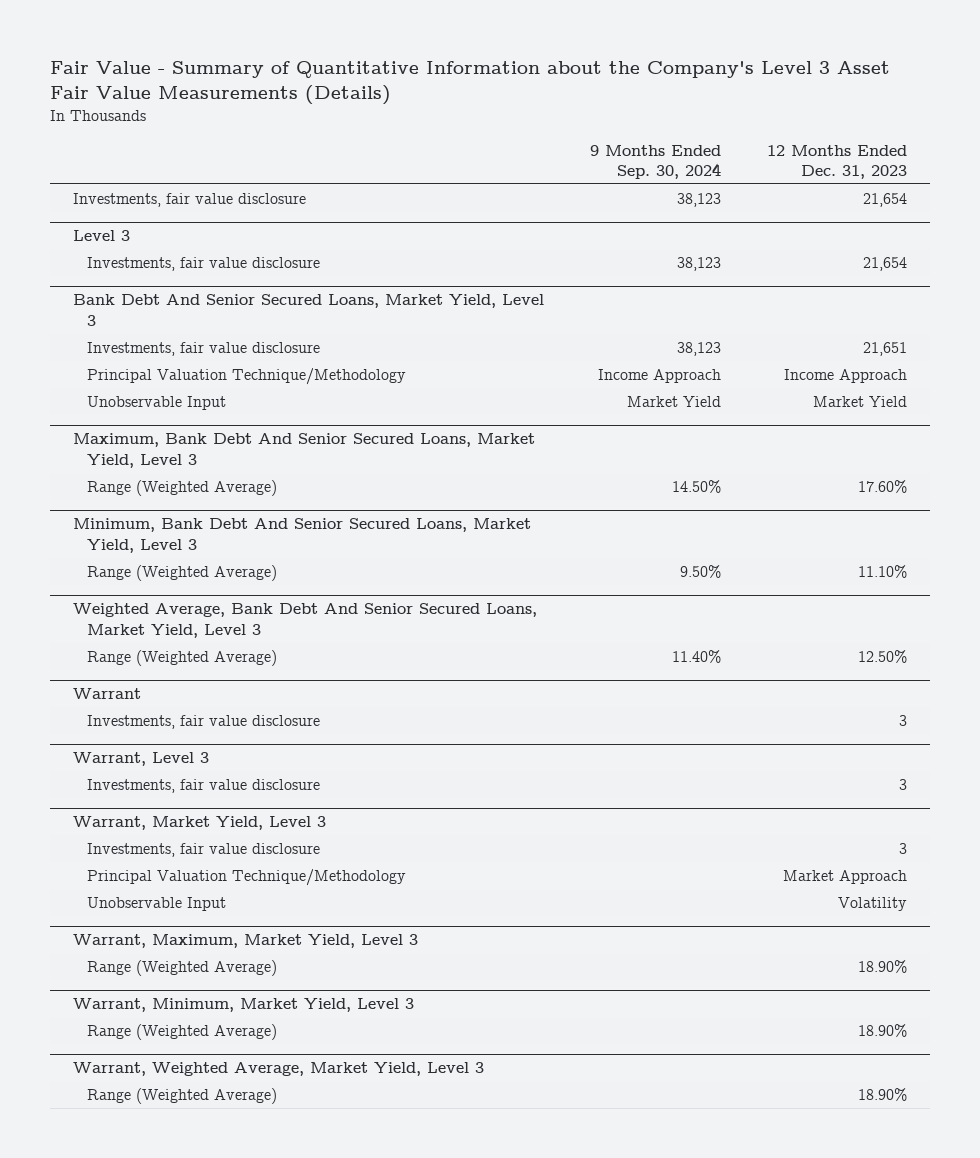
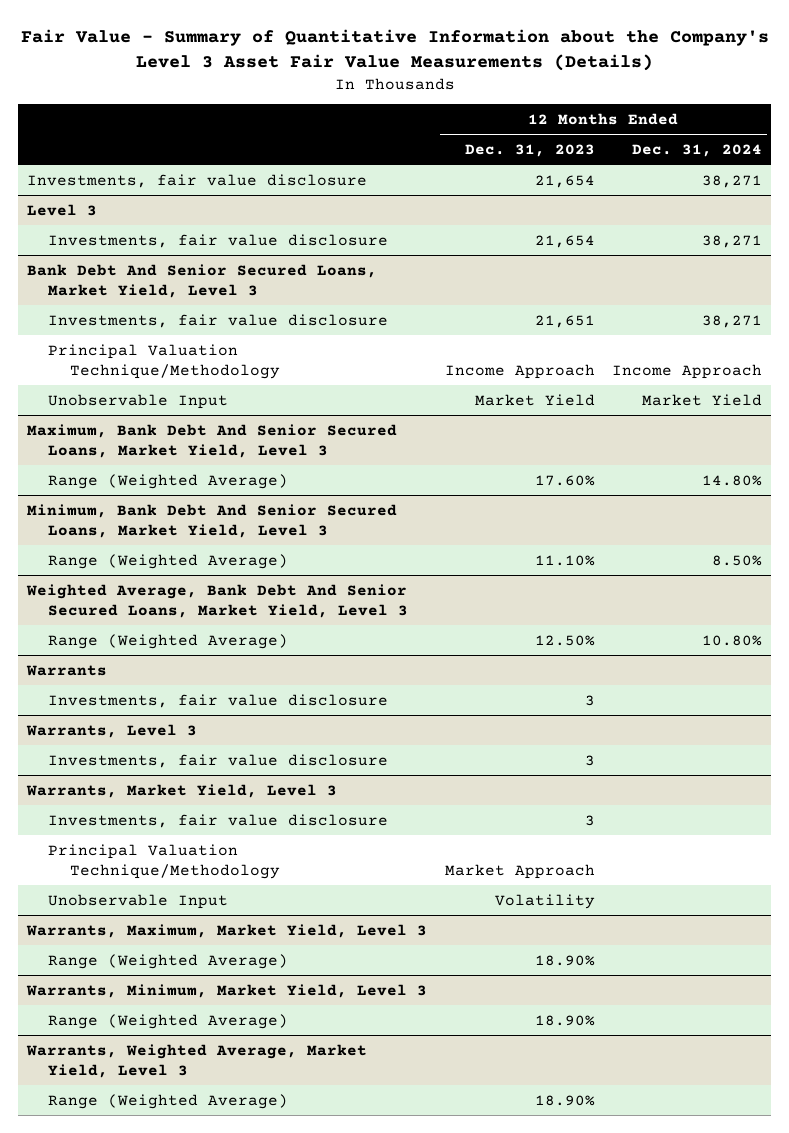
[589,144,721,179] 9 Months Ended Sep. 30, 2024 -> none
none -> [632,143,763,157] Dec. 31, 2024
[72,688,141,700] Warrant -> [25,664,107,676] Warrants
[72,752,209,767] Warrant, Level 3 -> [25,723,197,738] Warrants, Level 3
[72,816,326,831] Warrant, Market Yield, Level 3 -> [25,783,337,798] Warrants, Market Yield, Level 3
[72,934,418,949] Warrant, Maximum, Market Yield, Level 3 -> [25,923,427,938] Warrants, Maximum, Market Yield, Level 3
[72,998,414,1013] Warrant, Minimum, Market Yield, Level 3 -> [25,983,427,998] Warrants, Minimum, Market Yield, Level 3
[72,1062,484,1077] Warrant, Weighted Average, Market Yield, Level 3 -> [25,1043,367,1079] Warrants, Weighted Average, Market Yield, Level 3

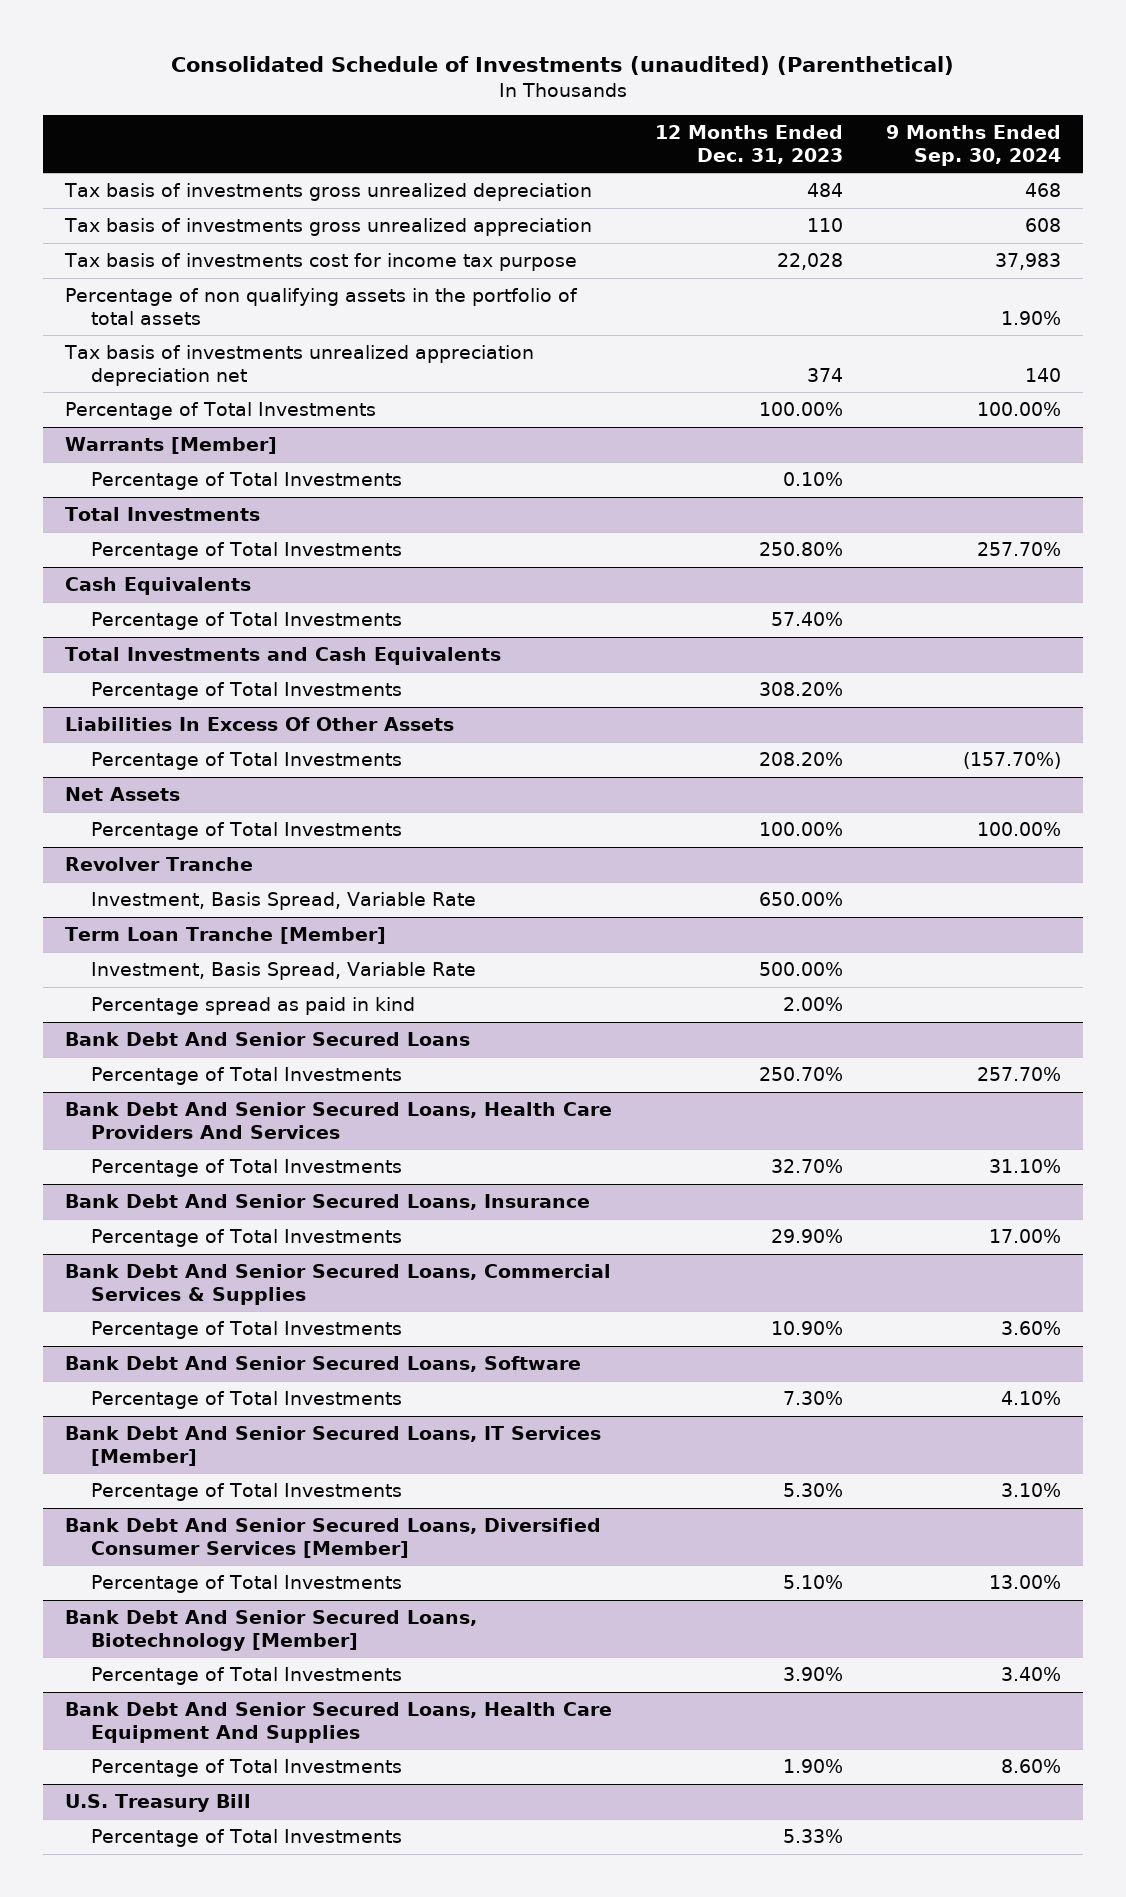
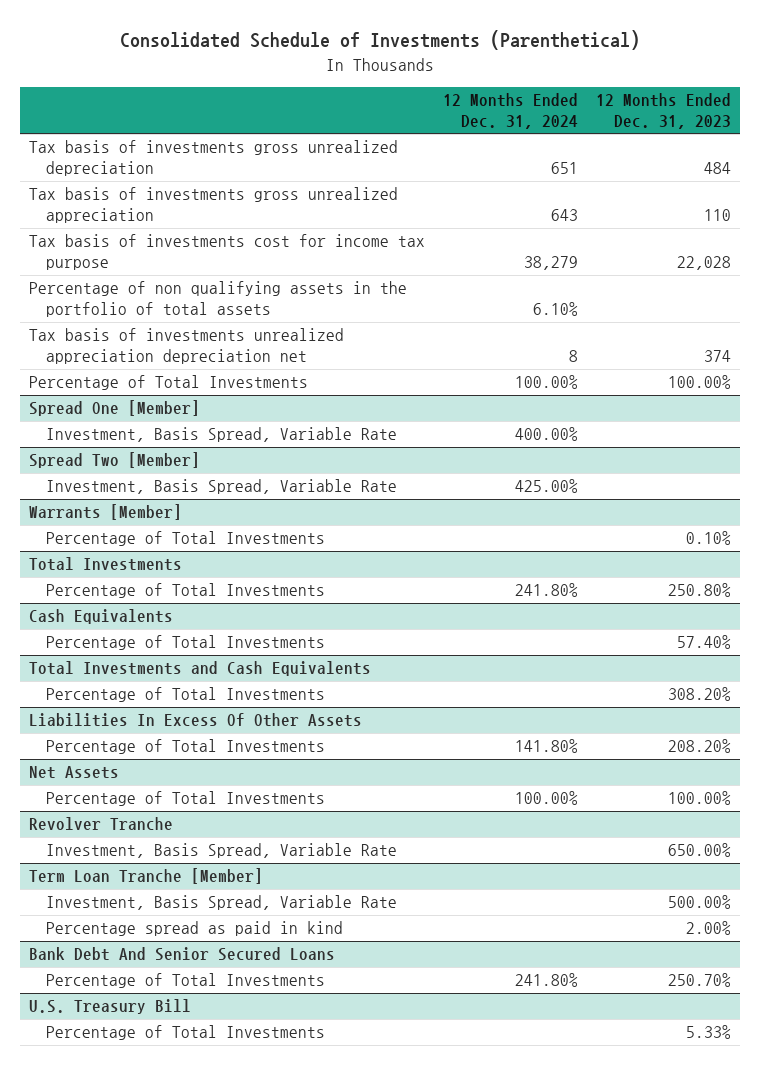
[170,55,954,75] Consolidated Schedule of Investments (unaudited) (Parenthetical) -> [119,30,640,51] Consolidated Schedule of Investments (Parenthetical)
[886,124,1062,166] 9 Months Ended Sep. 30, 2024 -> none
none -> [442,93,578,129] 12 Months Ended Dec. 31, 2024
none -> [28,400,200,417] Spread One [Member]
none -> [46,427,398,443] Investment, Basis Spread, Variable Rate
none -> [28,452,200,469] Spread Two [Member]
none -> [46,479,398,495] Investment, Basis Spread, Variable Rate
[64,1101,612,1139] Bank Debt And Senior Secured Loans, Health Care Providers And Services -> none
[90,1158,402,1177] Percentage of Total Investments -> none
[64,1193,590,1210] Bank Debt And Senior Secured Loans, Insurance -> none
[90,1228,402,1247] Percentage of Total Investments -> none
[64,1263,611,1305] Bank Debt And Senior Secured Loans, Commercial Services & Supplies -> none
[90,1320,402,1339] Percentage of Total Investments -> none
[64,1355,581,1372] Bank Debt And Senior Secured Loans, Software -> none
[90,1390,402,1409] Percentage of Total Investments -> none
[64,1425,601,1466] Bank Debt And Senior Secured Loans, IT Services [Member] -> none
[90,1482,402,1501] Percentage of Total Investments -> none
[64,1517,601,1558] Bank Debt And Senior Secured Loans, Diversified Consumer Services [Member] -> none
[90,1574,402,1593] Percentage of Total Investments -> none
[64,1609,477,1651] Bank Debt And Senior Secured Loans, Biotechnology [Member] -> none
[90,1666,402,1685] Percentage of Total Investments -> none
[64,1701,612,1743] Bank Debt And Senior Secured Loans, Health Care Equipment And Supplies -> none
[90,1758,402,1777] Percentage of Total Investments -> none

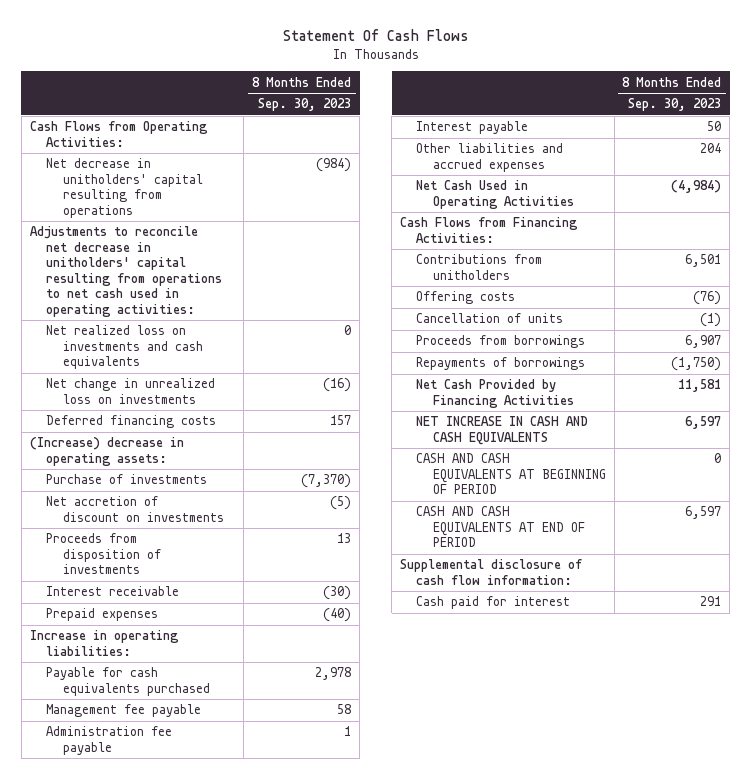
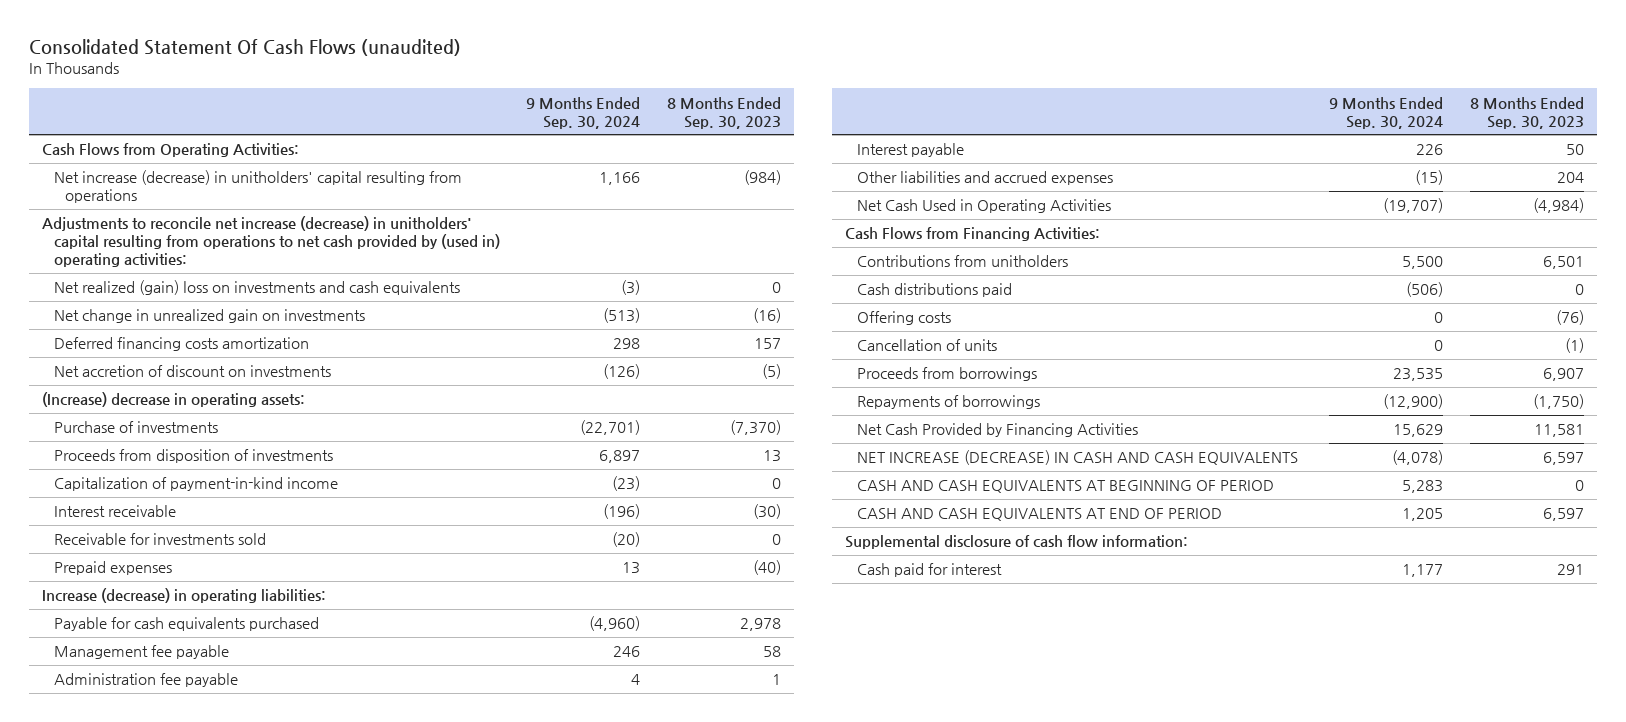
[282,29,469,42] Statement Of Cash Flows -> [29,38,462,56] Consolidated Statement Of Cash Flows (unaudited)
none -> [526,96,641,129] 9 Months Ended Sep. 30, 2024
[46,158,203,218] Net decrease in unitholders' capital resulting from operations -> [53,170,462,204] Net increase (decrease) in unitholders' capital resulting from operations
[29,226,223,317] Adjustments to reconcile net decrease in unitholders' capital resulting from operations to net cash used in operating activities: -> [42,216,500,268] Adjustments to reconcile net increase (decrease) in unitholders' capital resulting from operations to net cash provided by (used in) operating activities:
[46,325,203,370] Net realized loss on investments and cash equivalents -> [53,280,460,296] Net realized (gain) loss on investments and cash equivalents
[46,378,216,404] Net change in unrealized loss on investments -> [53,309,365,324] Net change in unrealized gain on investments
[46,415,217,429] Deferred financing costs -> [53,337,309,352] Deferred financing costs amortization
[46,496,224,522] Net accretion of discount on investments -> [53,365,331,378] Net accretion of discount on investments
none -> [53,477,338,492] Capitalization of payment-in-kind income
none -> [53,533,266,546] Receivable for investments sold
[29,630,179,656] Increase in operating liabilities: -> [42,588,327,604] Increase (decrease) in operating liabilities:
none -> [856,283,1012,298] Cash distributions paid
[416,416,589,445] NET INCREASE IN CASH AND CASH EQUIVALENTS -> [856,450,1298,466] NET INCREASE (DECREASE) IN CASH AND CASH EQUIVALENTS

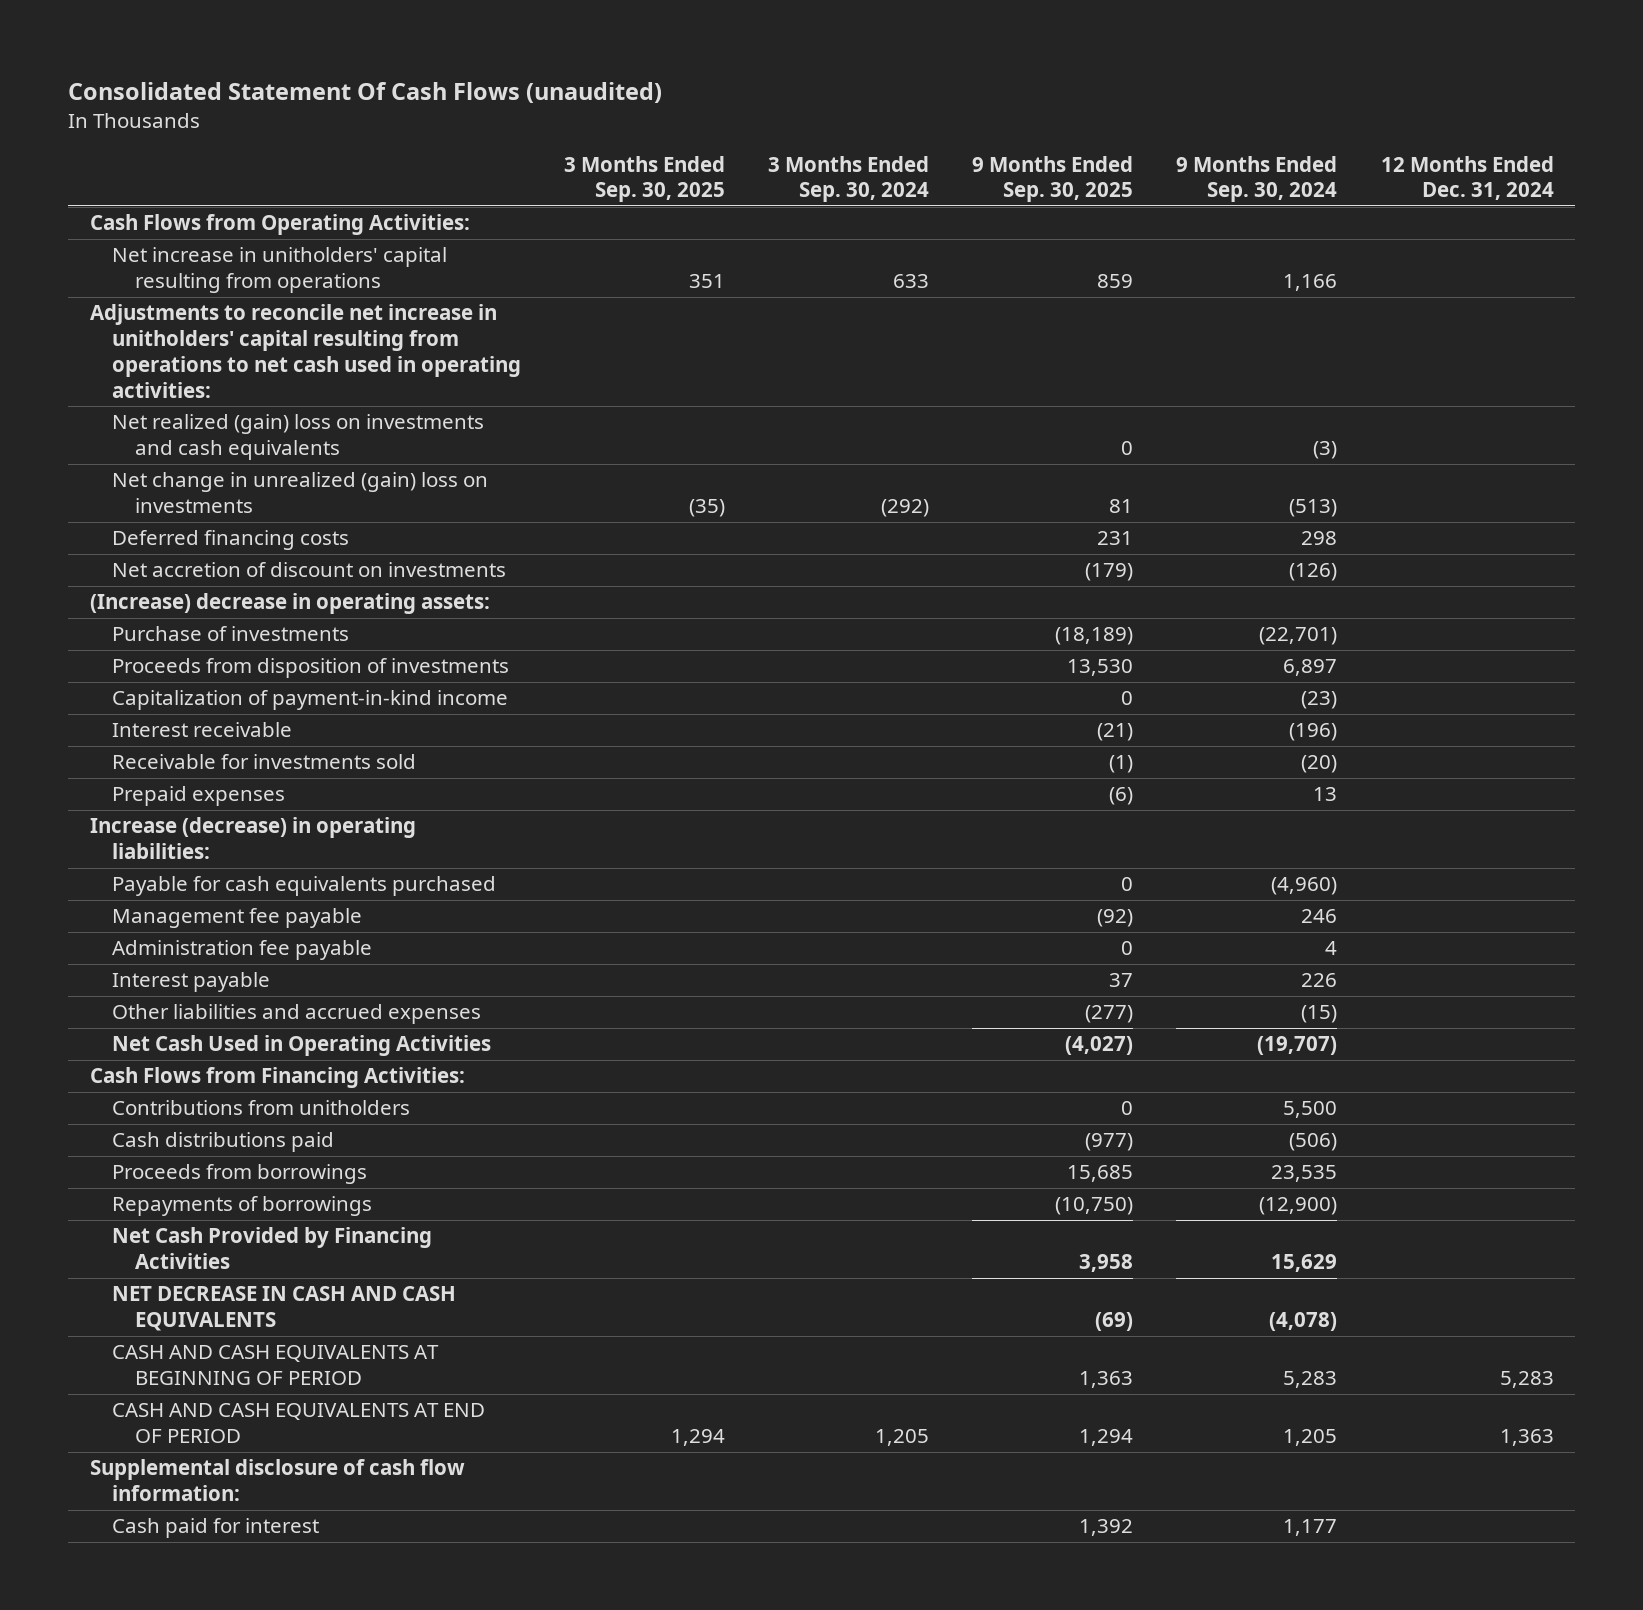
[666,96,781,129] 8 Months Ended Sep. 30, 2023 -> none
none -> [564,155,726,203] 3 Months Ended Sep. 30, 2025
none -> [768,155,930,203] 3 Months Ended Sep. 30, 2024
none -> [972,155,1134,203] 9 Months Ended Sep. 30, 2025
none -> [1380,155,1554,201] 12 Months Ended Dec. 31, 2024
[53,170,462,204] Net increase (decrease) in unitholders' capital resulting from operations -> [112,247,448,294] Net increase in unitholders' capital resulting from operations
[42,216,500,268] Adjustments to reconcile net increase (decrease) in unitholders' capital resulting from operations to net cash provided by (used in) operating activities: -> [89,304,522,398] Adjustments to reconcile net increase in unitholders' capital resulting from operations to net cash used in operating activities:
[53,309,365,324] Net change in unrealized gain on investments -> [112,472,489,514] Net change in unrealized (gain) loss on investments
[53,337,309,352] Deferred financing costs amortization -> [112,530,350,551] Deferred financing costs
[856,311,951,326] Offering costs -> none
[856,339,997,352] Cancellation of units -> none
[856,450,1298,466] NET INCREASE (DECREASE) IN CASH AND CASH EQUIVALENTS -> [112,1286,457,1332] NET DECREASE IN CASH AND CASH EQUIVALENTS

